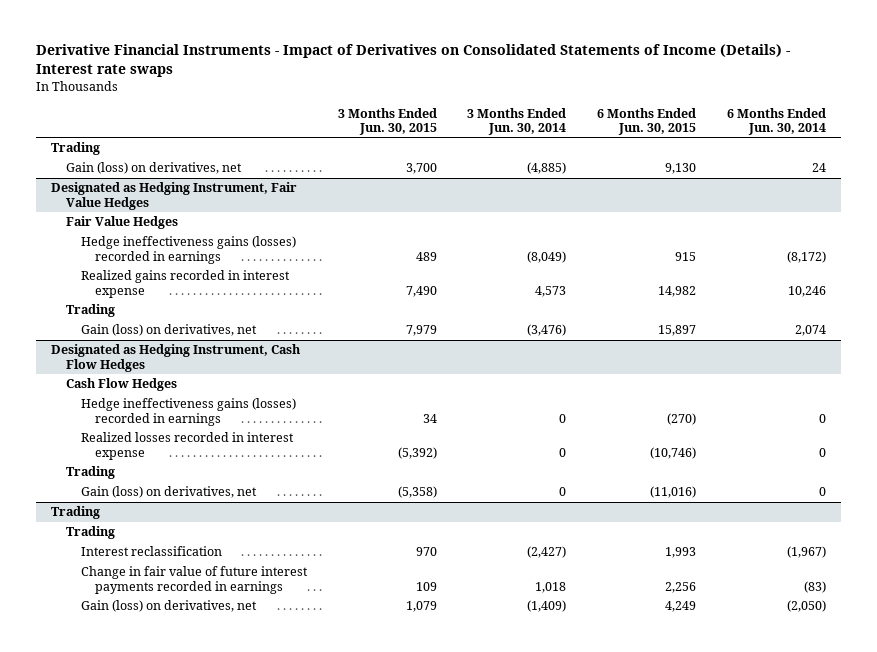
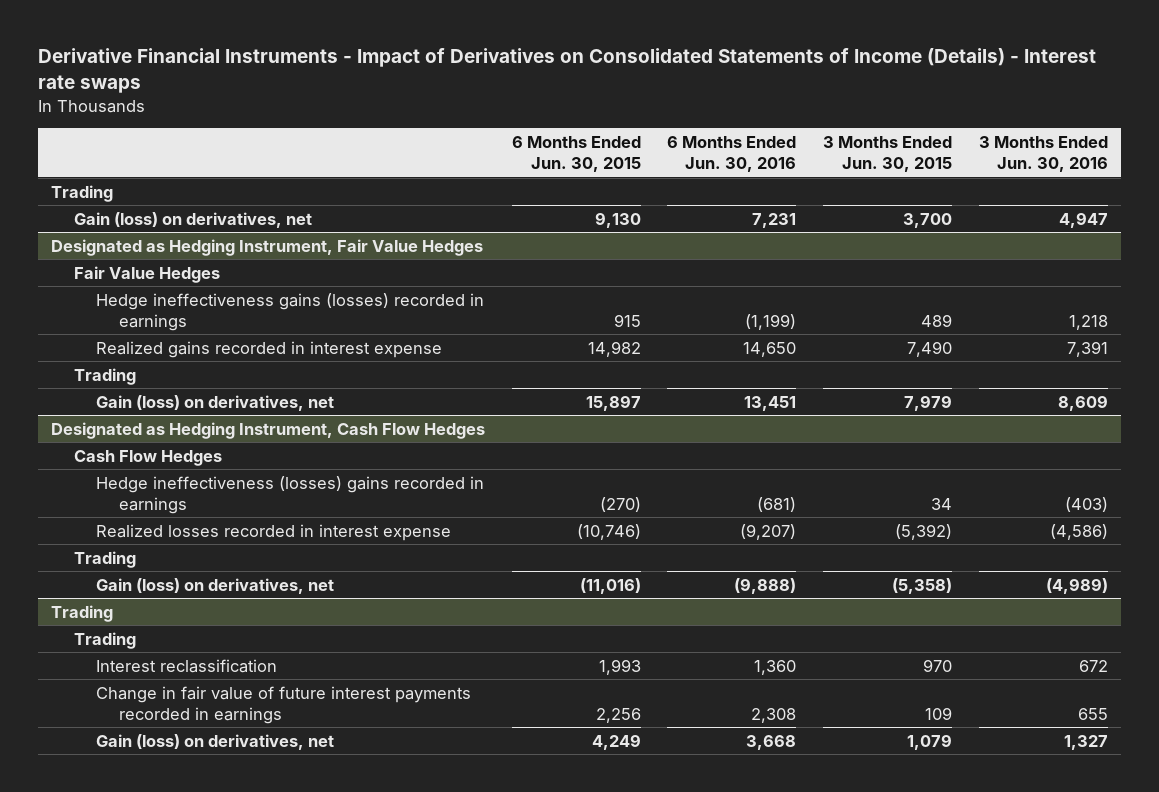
[467,107,567,135] 3 Months Ended Jun. 30, 2014 -> none
[726,107,826,135] 6 Months Ended Jun. 30, 2014 -> none
none -> [667,135,797,173] 6 Months Ended Jun. 30, 2016
none -> [978,135,1108,173] 3 Months Ended Jun. 30, 2016
[80,398,296,426] Hedge ineffectiveness gains (losses) recorded in earnings -> [96,475,485,514] Hedge ineffectiveness (losses) gains recorded in earnings

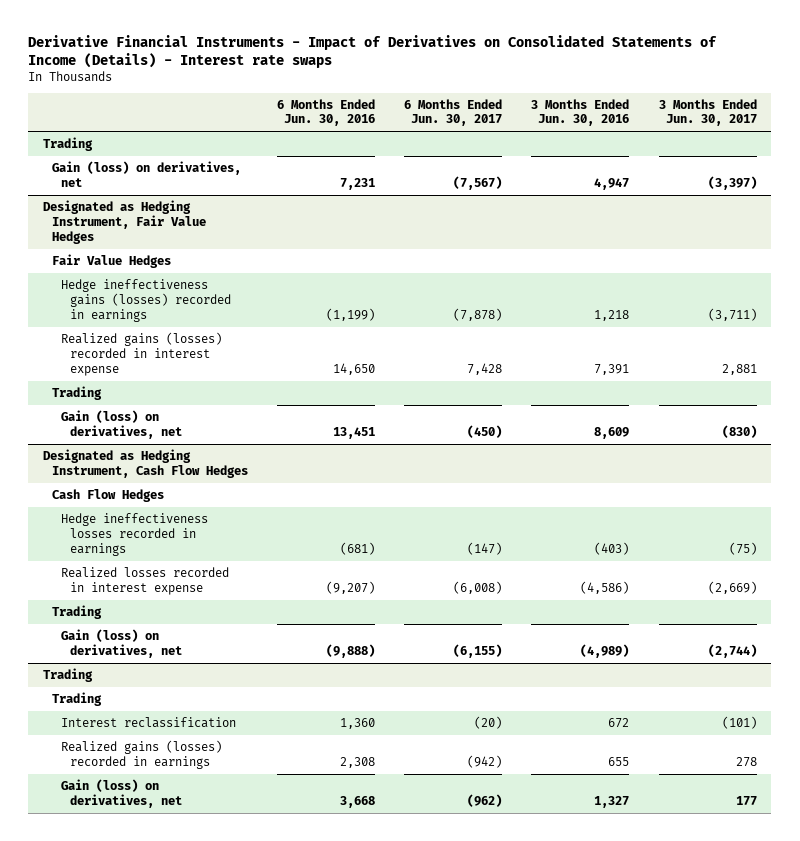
[511,135,641,173] 6 Months Ended Jun. 30, 2015 -> none
[823,135,953,173] 3 Months Ended Jun. 30, 2015 -> none
none -> [404,98,503,127] 6 Months Ended Jun. 30, 2017
none -> [658,98,757,127] 3 Months Ended Jun. 30, 2017
[96,340,443,358] Realized gains recorded in interest expense -> [61,331,223,376] Realized gains (losses) recorded in interest expense
[96,475,485,514] Hedge ineffectiveness (losses) gains recorded in earnings -> [61,512,209,556] Hedge ineffectiveness losses recorded in earnings
[96,685,472,724] Change in fair value of future interest payments recorded in earnings -> [61,739,223,769] Realized gains (losses) recorded in earnings

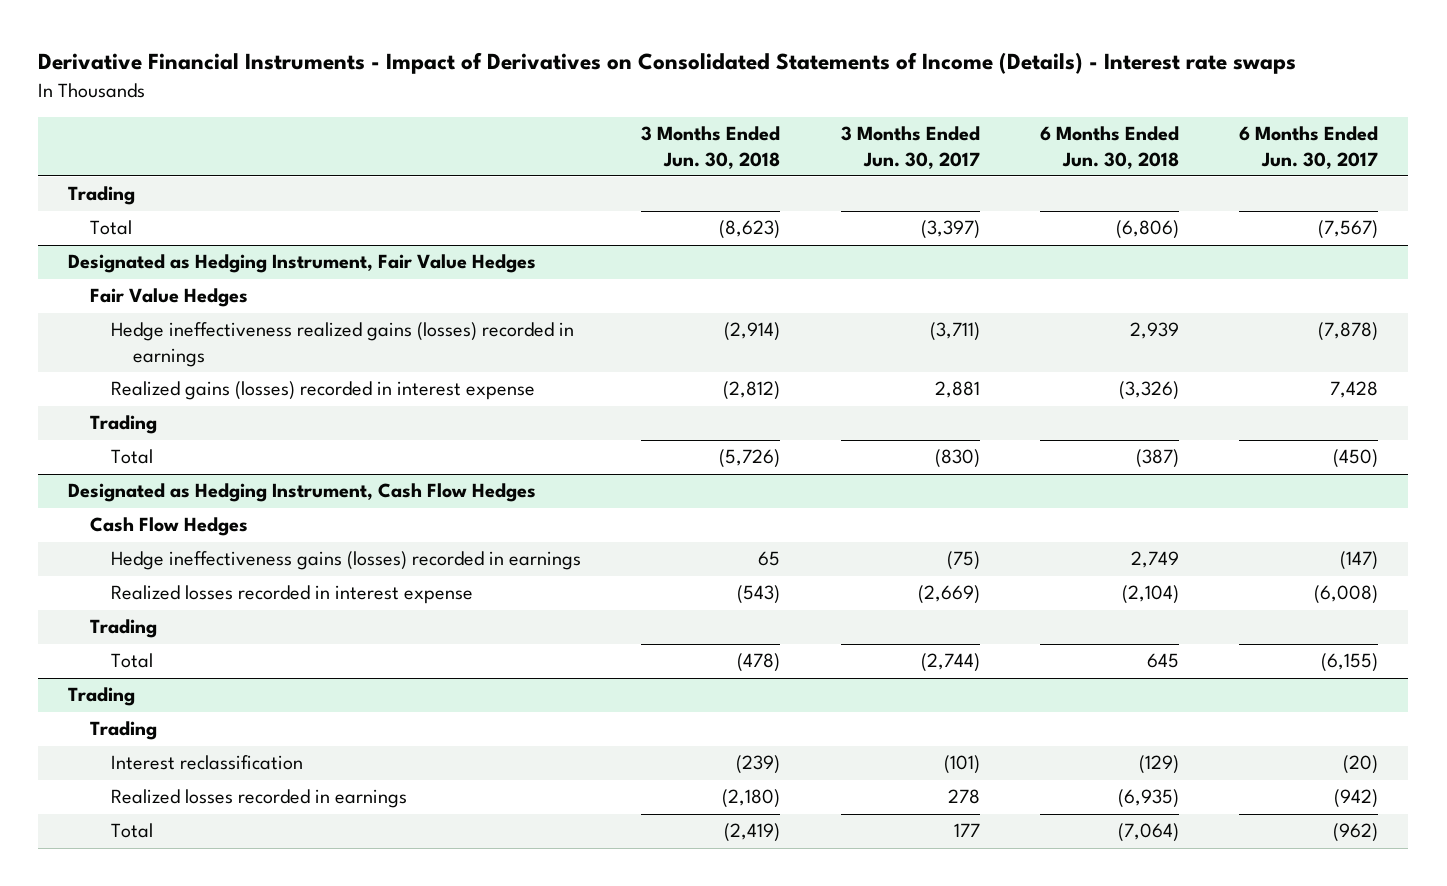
[277,98,376,127] 6 Months Ended Jun. 30, 2016 -> none
[531,98,630,127] 3 Months Ended Jun. 30, 2016 -> none
none -> [641,126,781,169] 3 Months Ended Jun. 30, 2018
none -> [1040,126,1180,169] 6 Months Ended Jun. 30, 2018
[52,160,242,187] Gain (loss) on derivatives, net -> [89,220,132,236] Total
[61,278,232,322] Hedge ineffectiveness gains (losses) recorded in earnings -> [111,322,575,367] Hedge ineffectiveness realized gains (losses) recorded in earnings
[61,409,183,439] Gain (loss) on derivatives, net -> [111,449,154,465] Total
[61,512,209,556] Hedge ineffectiveness losses recorded in earnings -> [111,551,582,571] Hedge ineffectiveness gains (losses) recorded in earnings
[61,628,183,658] Gain (loss) on derivatives, net -> [111,653,154,669] Total
[61,739,223,769] Realized gains (losses) recorded in earnings -> [111,789,408,809] Realized losses recorded in earnings
[61,778,183,808] Gain (loss) on derivatives, net -> [111,823,154,839] Total

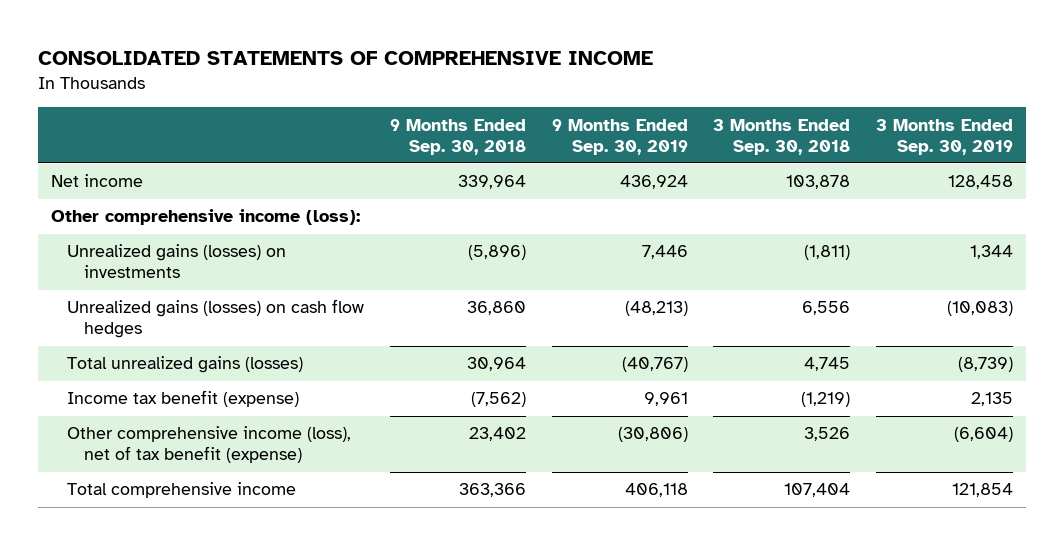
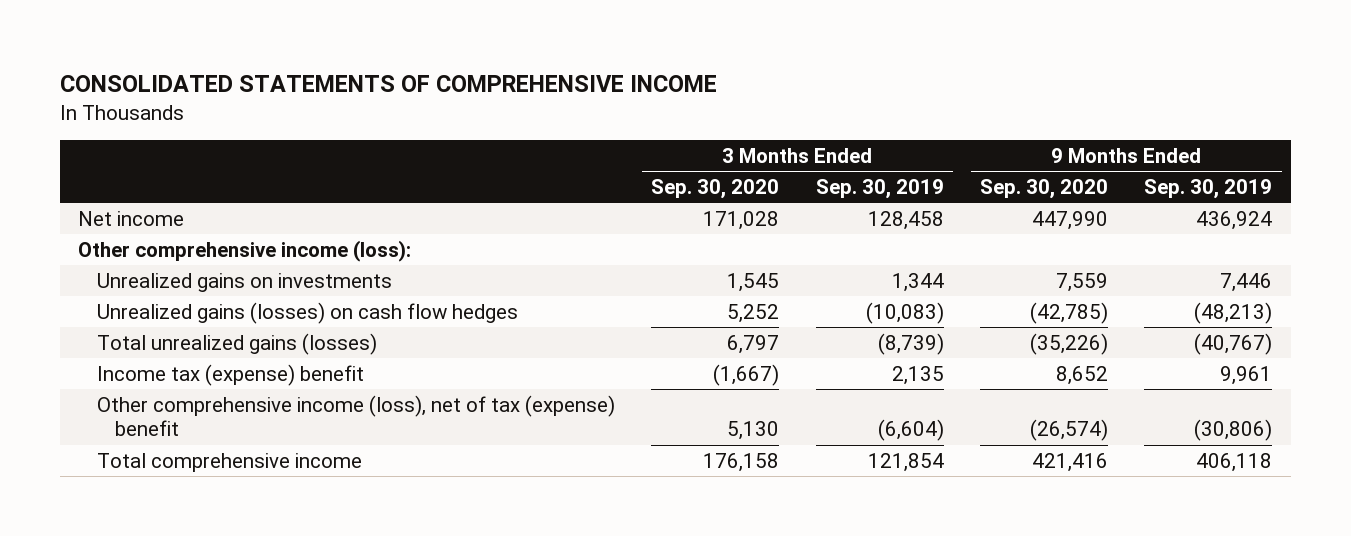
[390,118,527,155] 9 Months Ended Sep. 30, 2018 -> none
[713,118,851,155] 3 Months Ended Sep. 30, 2018 -> none
none -> [651,179,780,200] Sep. 30, 2020
none -> [979,179,1108,200] Sep. 30, 2020
[67,244,287,279] Unrealized gains (losses) on investments -> [96,272,392,292] Unrealized gains on investments
[67,390,300,408] Income tax benefit (expense) -> [96,363,364,386] Income tax (expense) benefit
[67,426,352,464] Other comprehensive income (loss), net of tax benefit (expense) -> [96,394,615,437] Other comprehensive income (loss), net of tax (expense) benefit

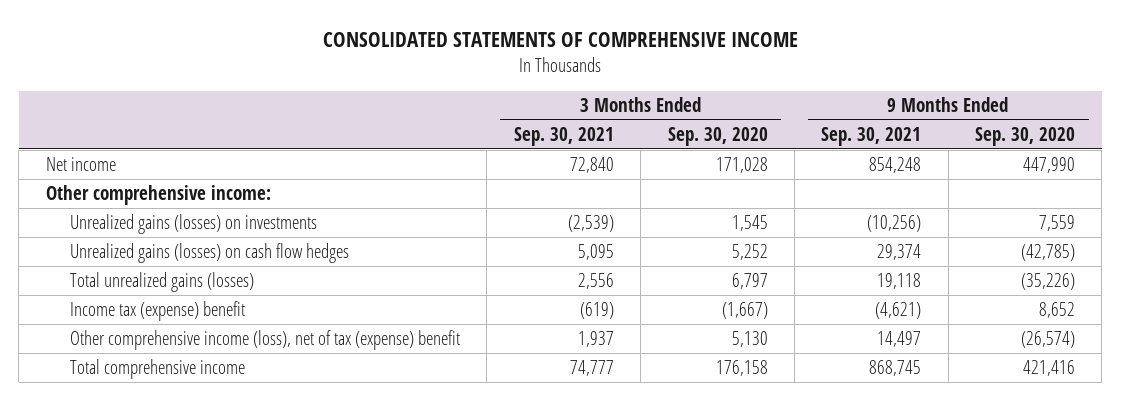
[815,179,944,200] Sep. 30, 2019 -> none
[1144,179,1273,200] Sep. 30, 2019 -> none
none -> [513,126,614,146] Sep. 30, 2021
none -> [821,126,922,146] Sep. 30, 2021
[78,239,412,262] Other comprehensive income (loss): -> [45,185,271,206] Other comprehensive income:
[96,272,392,292] Unrealized gains on investments -> [70,214,318,235] Unrealized gains (losses) on investments

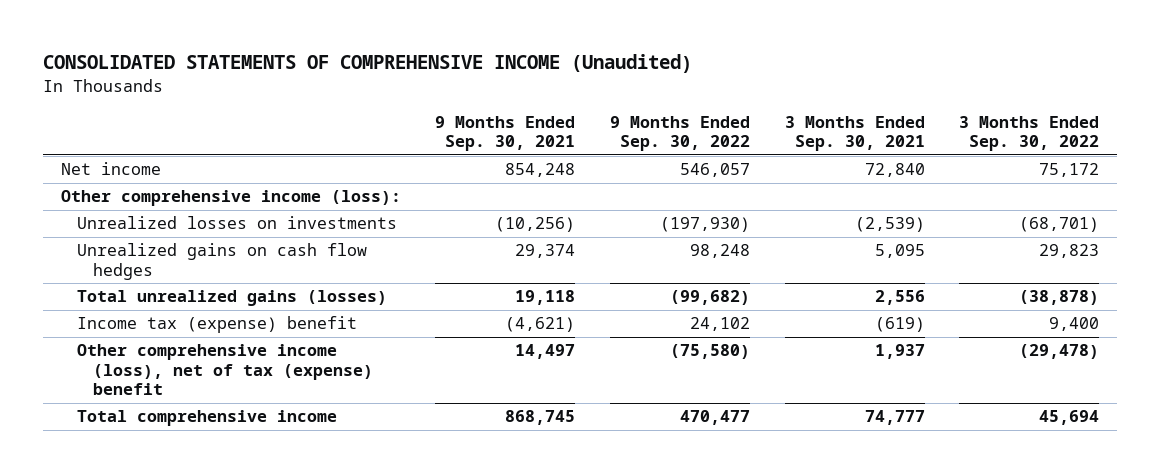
[323,32,799,48] CONSOLIDATED STATEMENTS OF COMPREHENSIVE INCOME -> [43,54,693,74] CONSOLIDATED STATEMENTS OF COMPREHENSIVE INCOME (Unaudited)
[667,126,768,146] Sep. 30, 2020 -> none
[975,126,1076,146] Sep. 30, 2020 -> none
none -> [610,115,751,152] 9 Months Ended Sep. 30, 2022
none -> [959,115,1100,152] 3 Months Ended Sep. 30, 2022
[45,185,271,206] Other comprehensive income: -> [60,190,401,207] Other comprehensive income (loss):
[70,214,318,235] Unrealized gains (losses) on investments -> [76,216,397,230] Unrealized losses on investments
[70,243,350,264] Unrealized gains (losses) on cash flow hedges -> [76,243,367,280] Unrealized gains on cash flow hedges

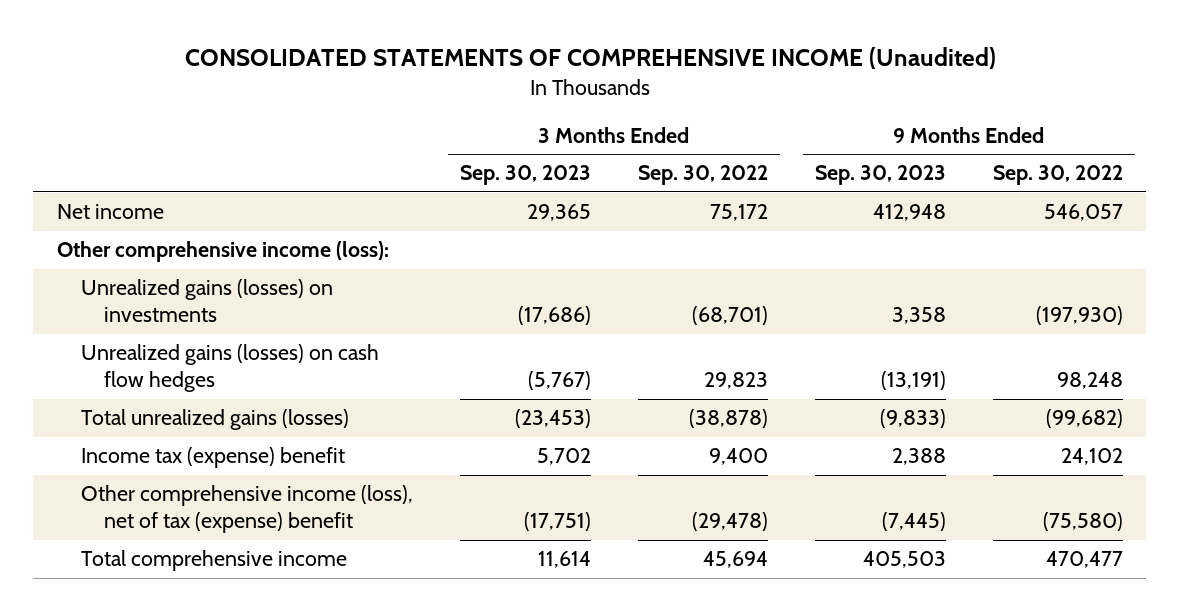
[435,115,576,152] 9 Months Ended Sep. 30, 2021 -> none
[784,115,925,152] 3 Months Ended Sep. 30, 2021 -> none
none -> [459,165,591,186] Sep. 30, 2023
none -> [814,165,946,186] Sep. 30, 2023
[76,216,397,230] Unrealized losses on investments -> [80,279,333,323] Unrealized gains (losses) on investments
[76,243,367,280] Unrealized gains on cash flow hedges -> [80,344,379,393] Unrealized gains (losses) on cash flow hedges

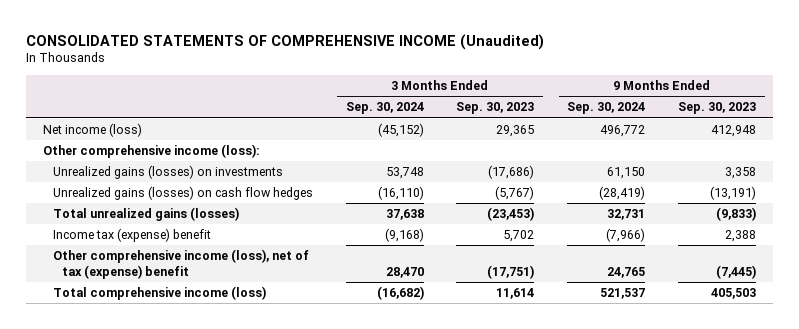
[637,165,768,186] Sep. 30, 2022 -> none
[992,165,1123,186] Sep. 30, 2022 -> none
none -> [345,102,424,115] Sep. 30, 2024
none -> [567,102,646,115] Sep. 30, 2024
[56,204,164,220] Net income -> [42,123,142,138] Net income (loss)
[80,550,347,572] Total comprehensive income -> [52,286,266,301] Total comprehensive income (loss)

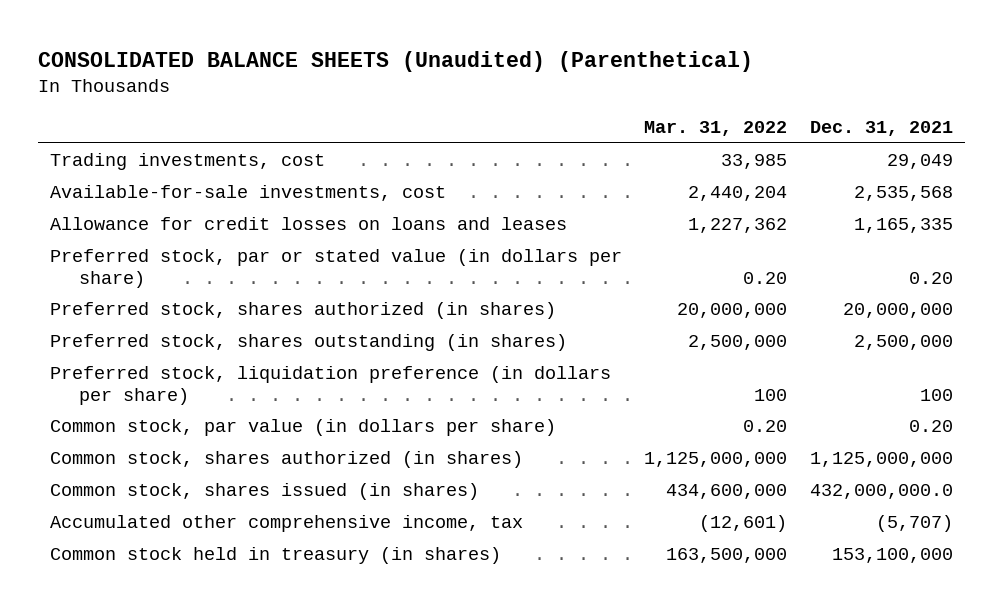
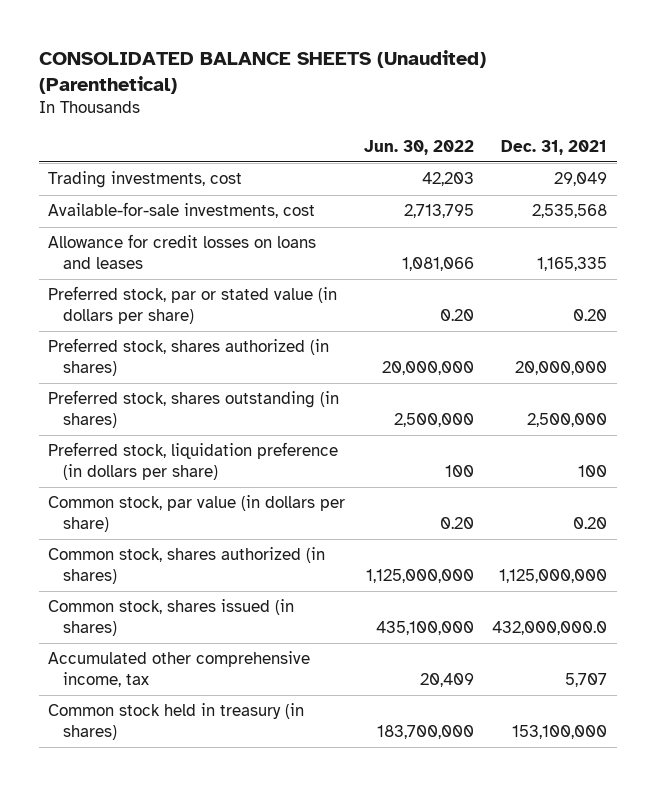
[644,121,788,137] Mar. 31, 2022 -> none
none -> [363,139,474,155] Jun. 30, 2022
[876,514,954,532] (5,707) -> [565,672,608,687] 5,707

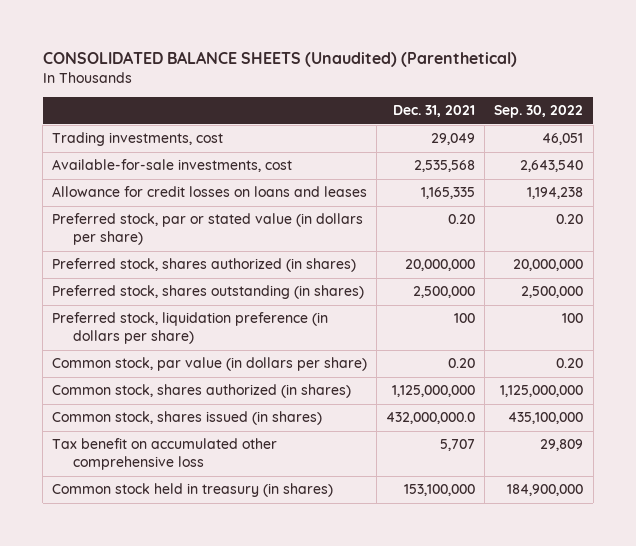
[363,139,474,155] Jun. 30, 2022 -> none
none -> [494,105,584,119] Sep. 30, 2022
[47,651,310,687] Accumulated other comprehensive income, tax -> [52,438,278,471] Tax benefit on accumulated other comprehensive loss

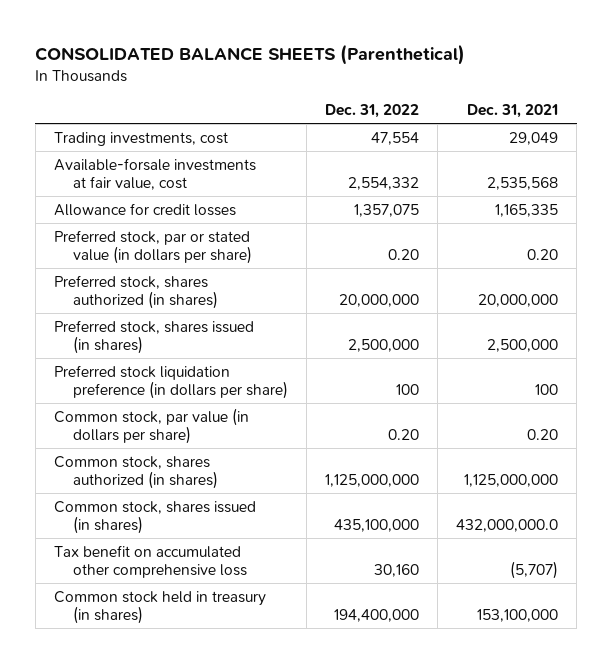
[42,51,517,68] CONSOLIDATED BALANCE SHEETS (Unaudited) (Parenthetical) -> [35,43,466,65] CONSOLIDATED BALANCE SHEETS (Parenthetical)
[494,105,584,119] Sep. 30, 2022 -> none
none -> [325,104,420,119] Dec. 31, 2022
[52,159,293,173] Available-for-sale investments, cost -> [53,157,256,190] Available-forsale investments at fair value, cost
[52,186,368,198] Allowance for credit losses on loans and leases -> [53,202,236,216] Allowance for credit losses
[52,285,365,300] Preferred stock, shares outstanding (in shares) -> [53,319,254,354] Preferred stock, shares issued (in shares)
[52,312,329,345] Preferred stock, liquidation preference (in dollars per share) -> [53,364,289,399] Preferred stock liquidation preference (in dollars per share)
[440,439,476,452] 5,707 -> [510,560,559,579] (5,707)

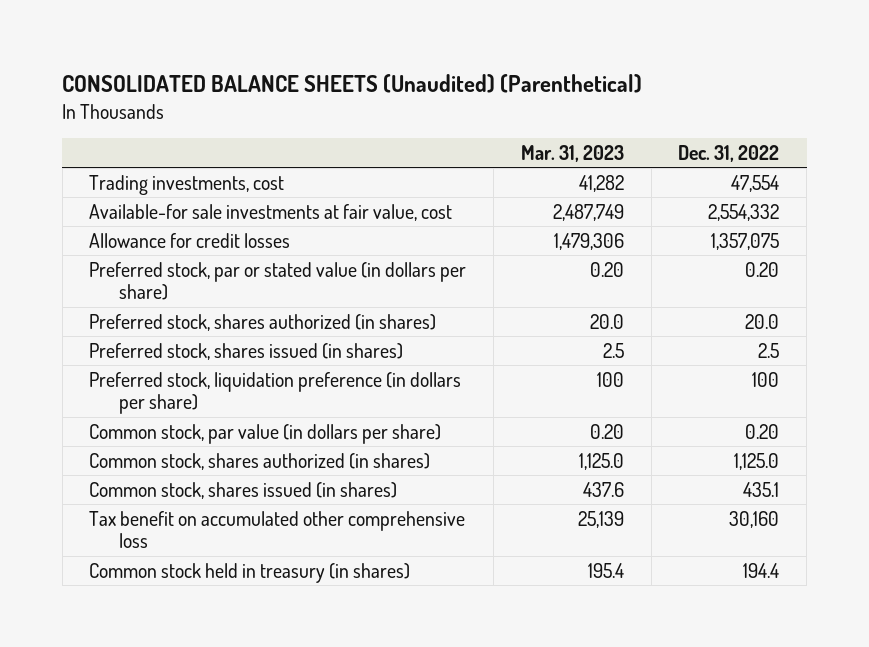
[35,43,466,65] CONSOLIDATED BALANCE SHEETS (Parenthetical) -> [62,74,643,94] CONSOLIDATED BALANCE SHEETS (Unaudited) (Parenthetical)
[467,104,559,119] Dec. 31, 2021 -> none
none -> [520,144,624,162] Mar. 31, 2023
[53,157,256,190] Available-forsale investments at fair value, cost -> [89,203,453,221] Available-for sale investments at fair value, cost
[339,293,420,307] 20,000,000 -> [745,313,780,329] 20.0
[348,338,420,352] 2,500,000 -> [758,342,780,358] 2.5
[53,364,289,399] Preferred stock liquidation preference (in dollars per share) -> [89,371,462,415] Preferred stock, liquidation preference (in dollars per share)
[325,473,420,487] 1,125,000,000 -> [734,452,780,470] 1,125.0
[334,518,420,532] 435,100,000 -> [743,481,780,497] 435.1
[334,608,420,622] 194,400,000 -> [743,562,780,578] 194.4

